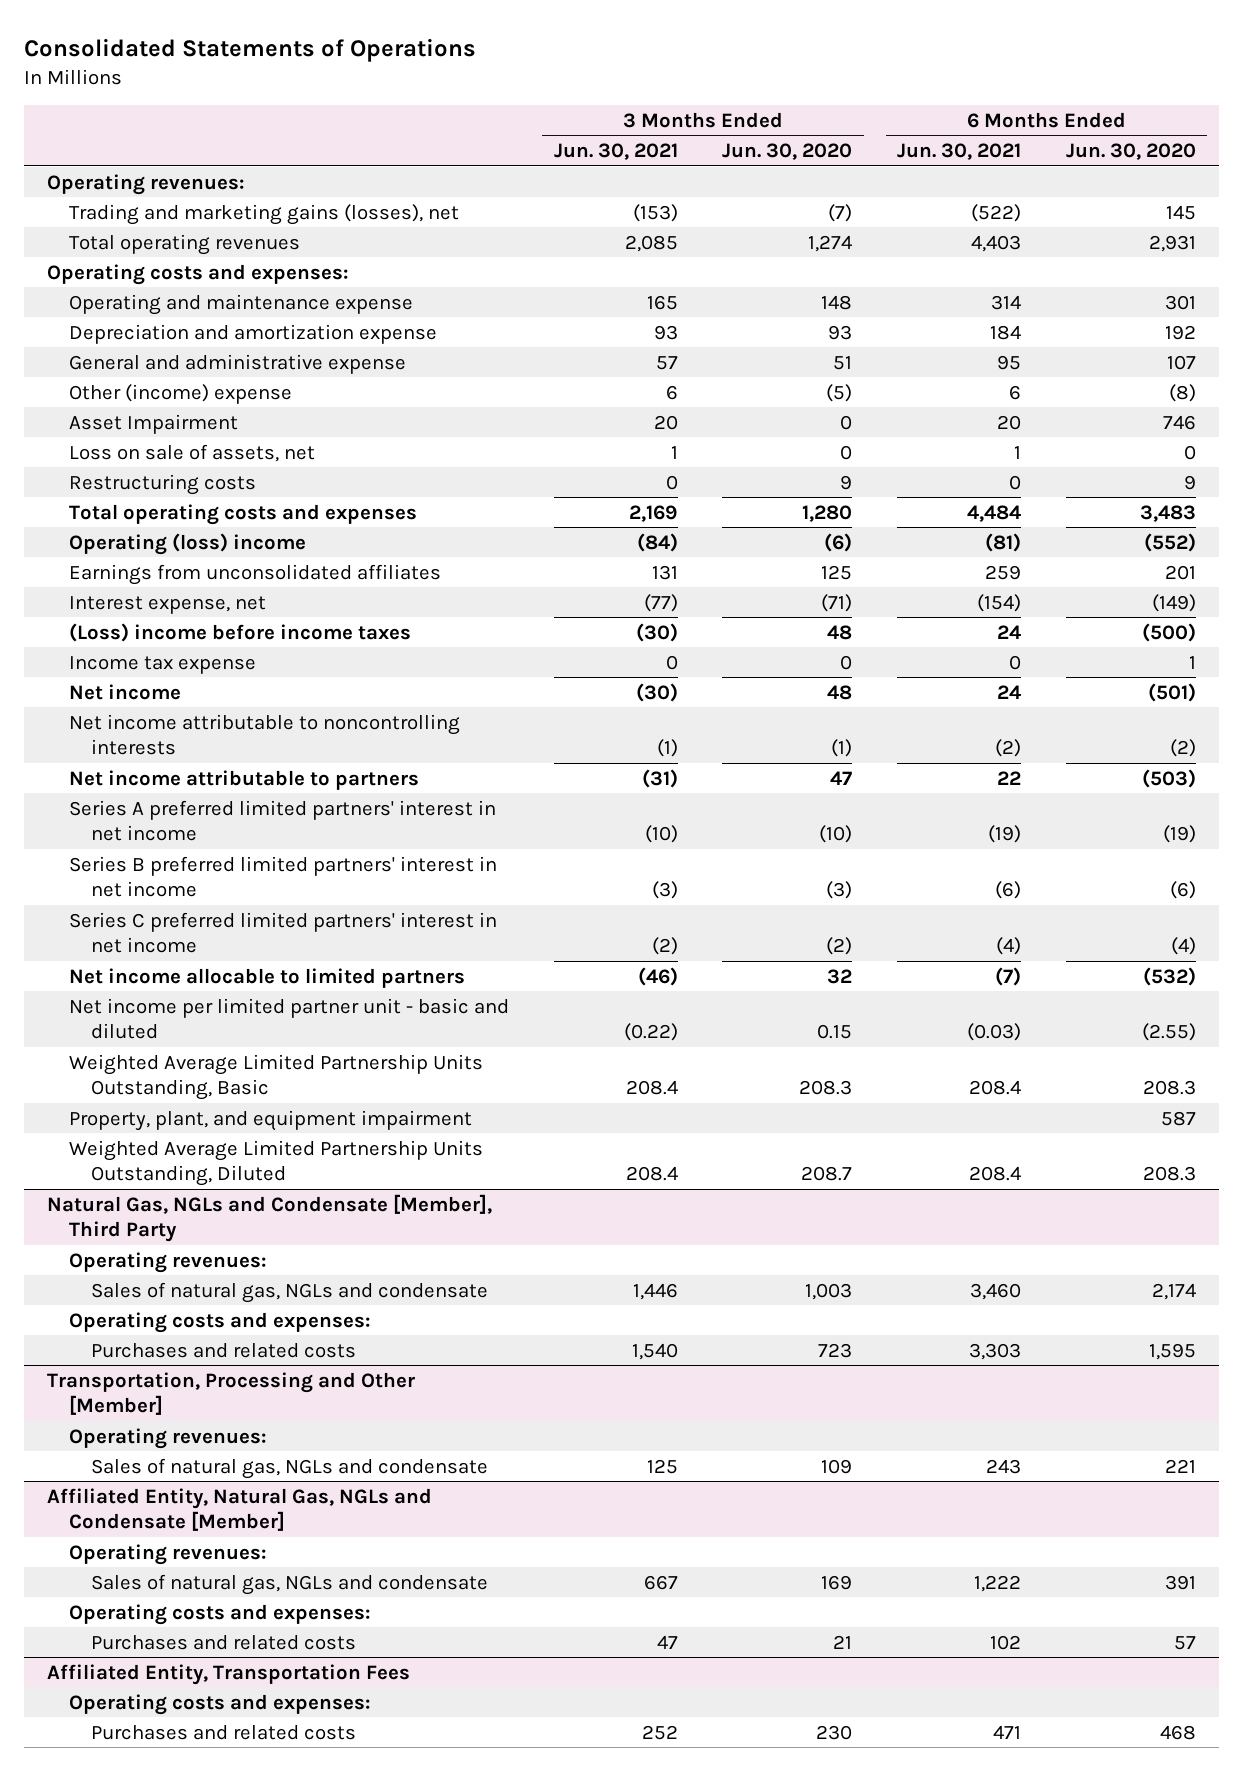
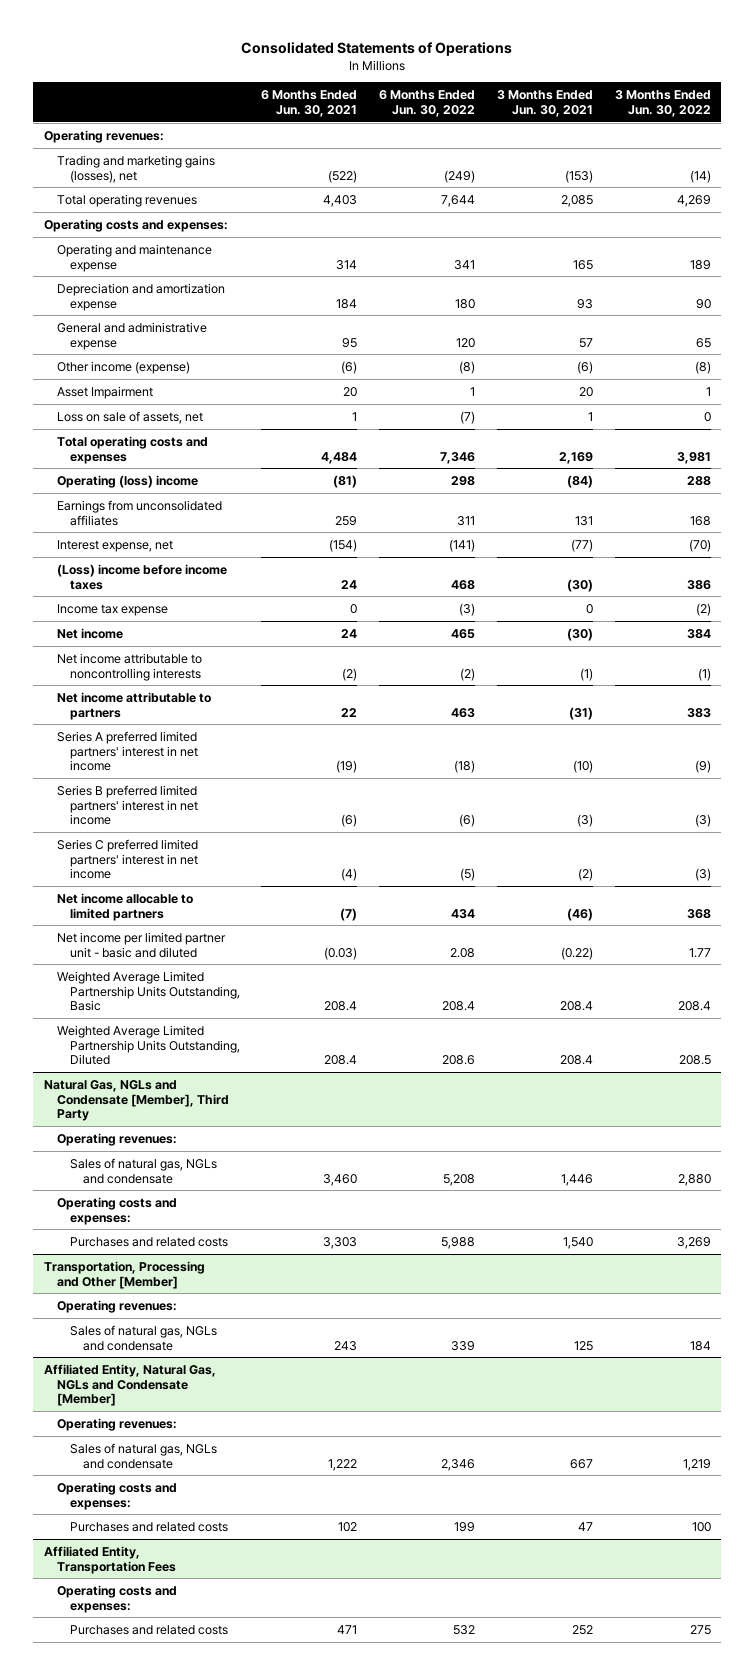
[722,143,853,161] Jun. 30, 2020 -> none
[1066,143,1197,161] Jun. 30, 2020 -> none
none -> [379,90,476,117] 6 Months Ended Jun. 30, 2022
none -> [614,90,711,117] 3 Months Ended Jun. 30, 2022
[68,383,292,404] Other (income) expense -> [56,360,190,374] Other income (expense)
[665,384,678,400] 6 -> [576,360,593,374] (6)
[1009,384,1022,400] 6 -> [341,360,358,374] (6)
[68,473,256,495] Restructuring costs -> none
[68,1109,472,1131] Property, plant, and equipment impairment -> none

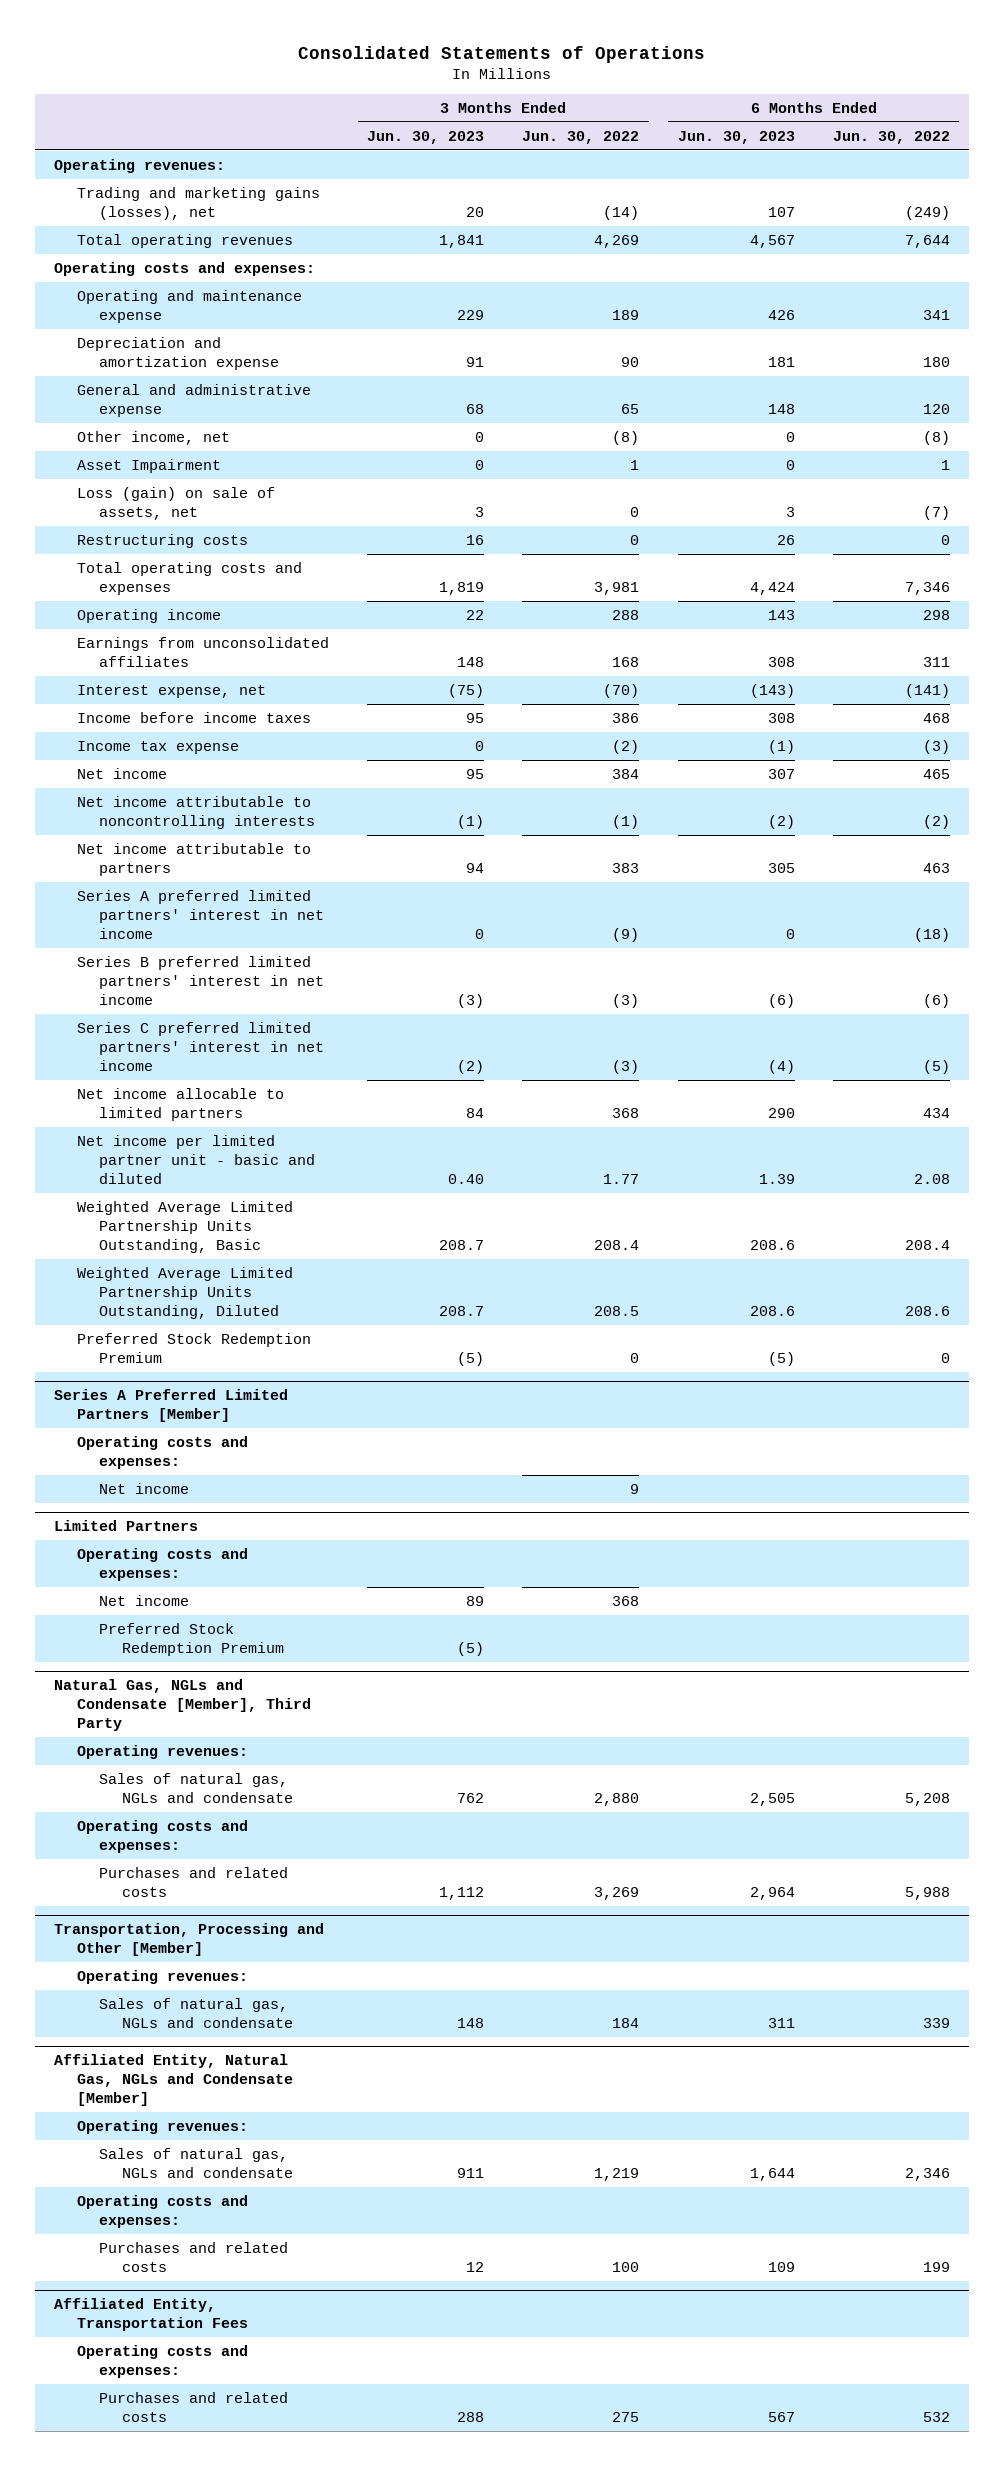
[261,90,358,117] 6 Months Ended Jun. 30, 2021 -> none
[496,90,593,117] 3 Months Ended Jun. 30, 2021 -> none
none -> [367,130,485,144] Jun. 30, 2023
none -> [677,130,795,144] Jun. 30, 2023
[56,360,190,374] Other income (expense) -> [76,430,230,445] Other income, net
[56,410,203,424] Loss on sale of assets, net -> [76,486,275,520] Loss (gain) on sale of assets, net
none -> [76,533,248,548] Restructuring costs
[56,474,198,488] Operating (loss) income -> [76,608,221,623] Operating income
[56,563,227,590] (Loss) income before income taxes -> [76,711,311,723] Income before income taxes
none -> [76,1332,311,1363] Preferred Stock Redemption Premium
none -> [54,1389,289,1423] Series A Preferred Limited Partners [Member]
none -> [76,1435,248,1469] Operating costs and expenses:
none -> [99,1482,190,1494] Net income
none -> [54,1520,199,1532] Limited Partners
none -> [76,1547,248,1581] Operating costs and expenses:
none -> [99,1594,190,1606] Net income
none -> [99,1622,284,1656] Preferred Stock Redemption Premium

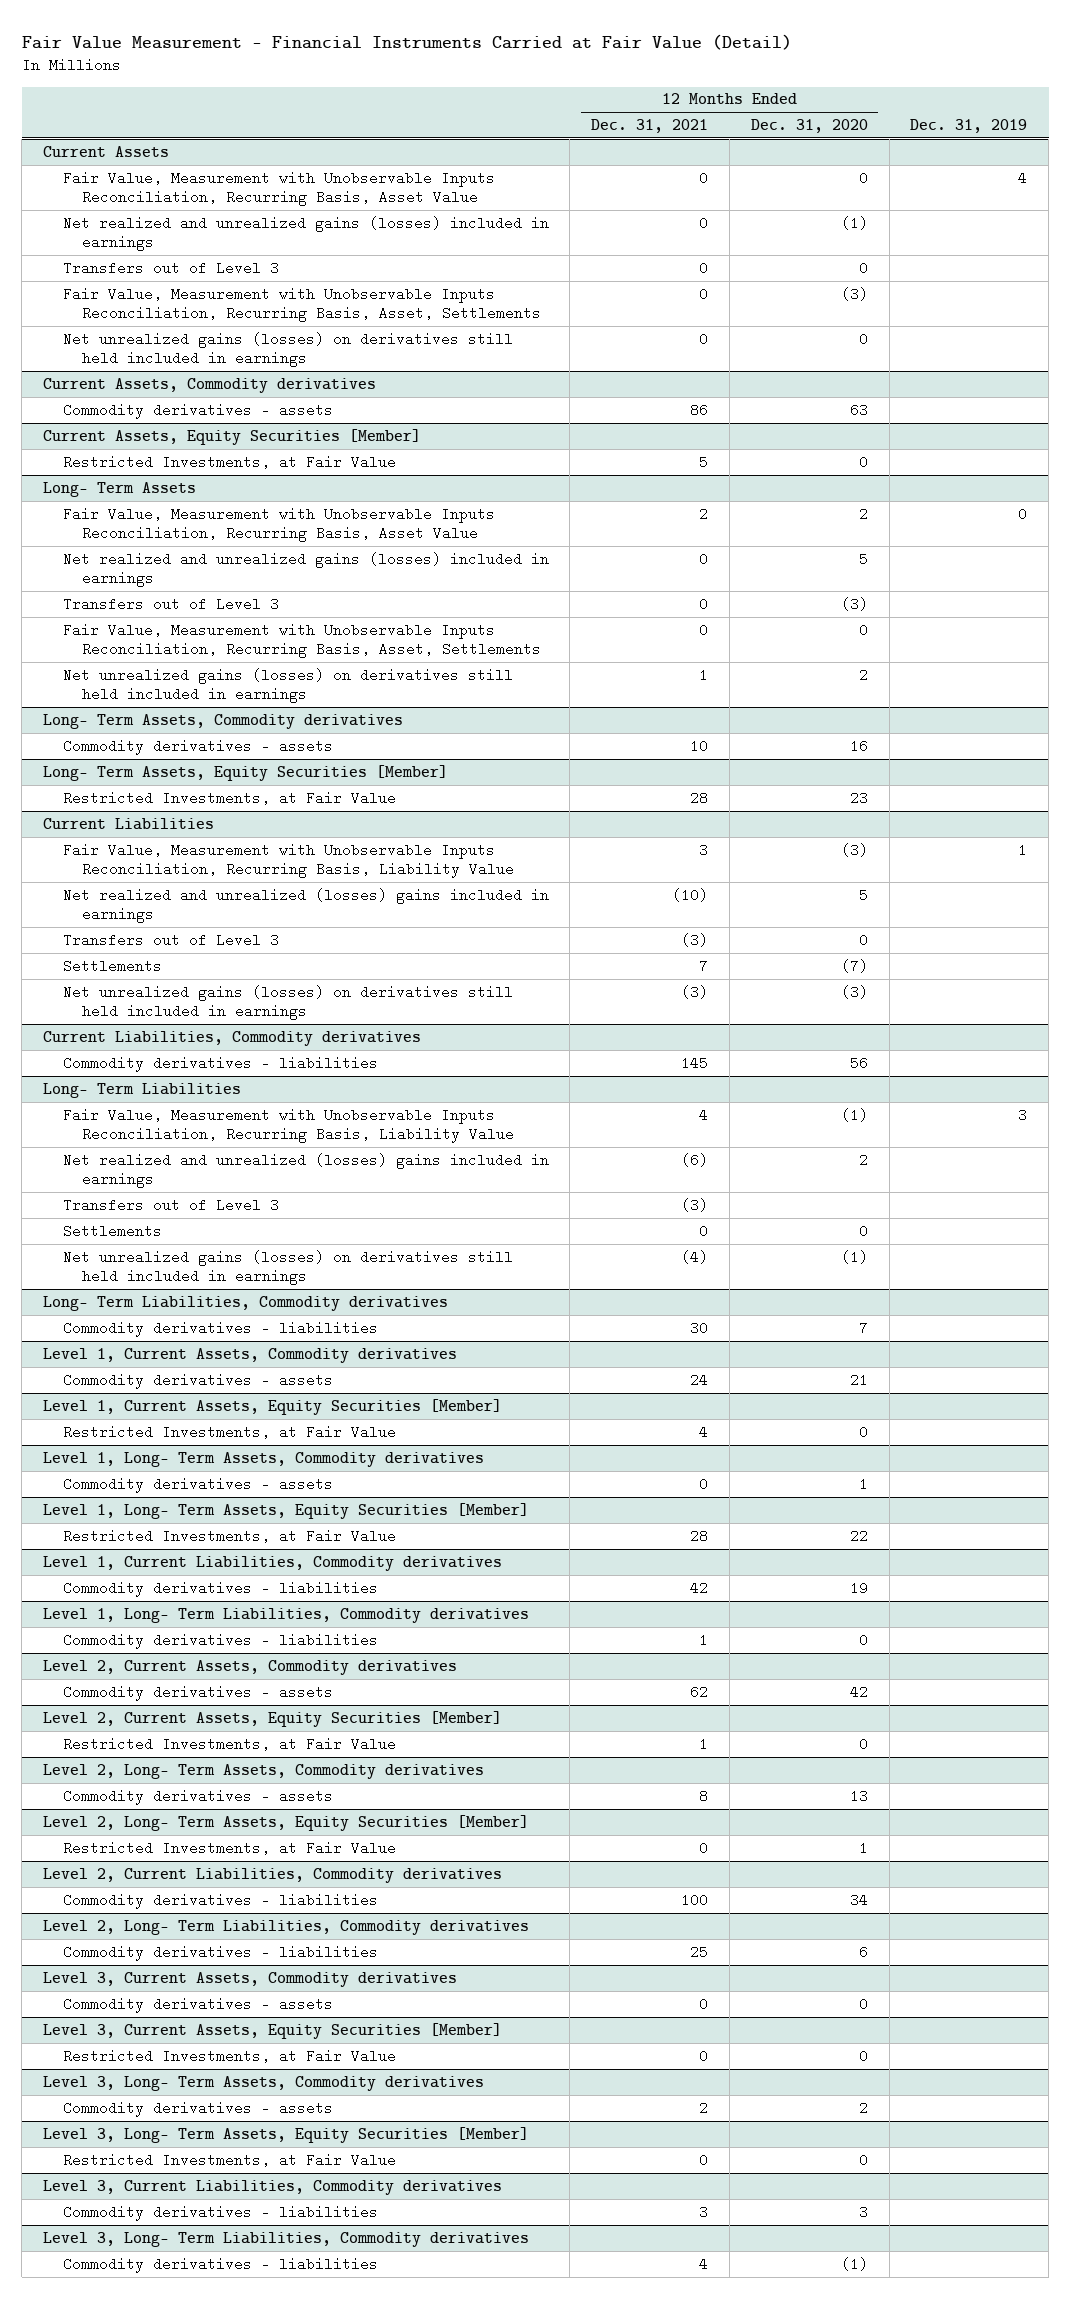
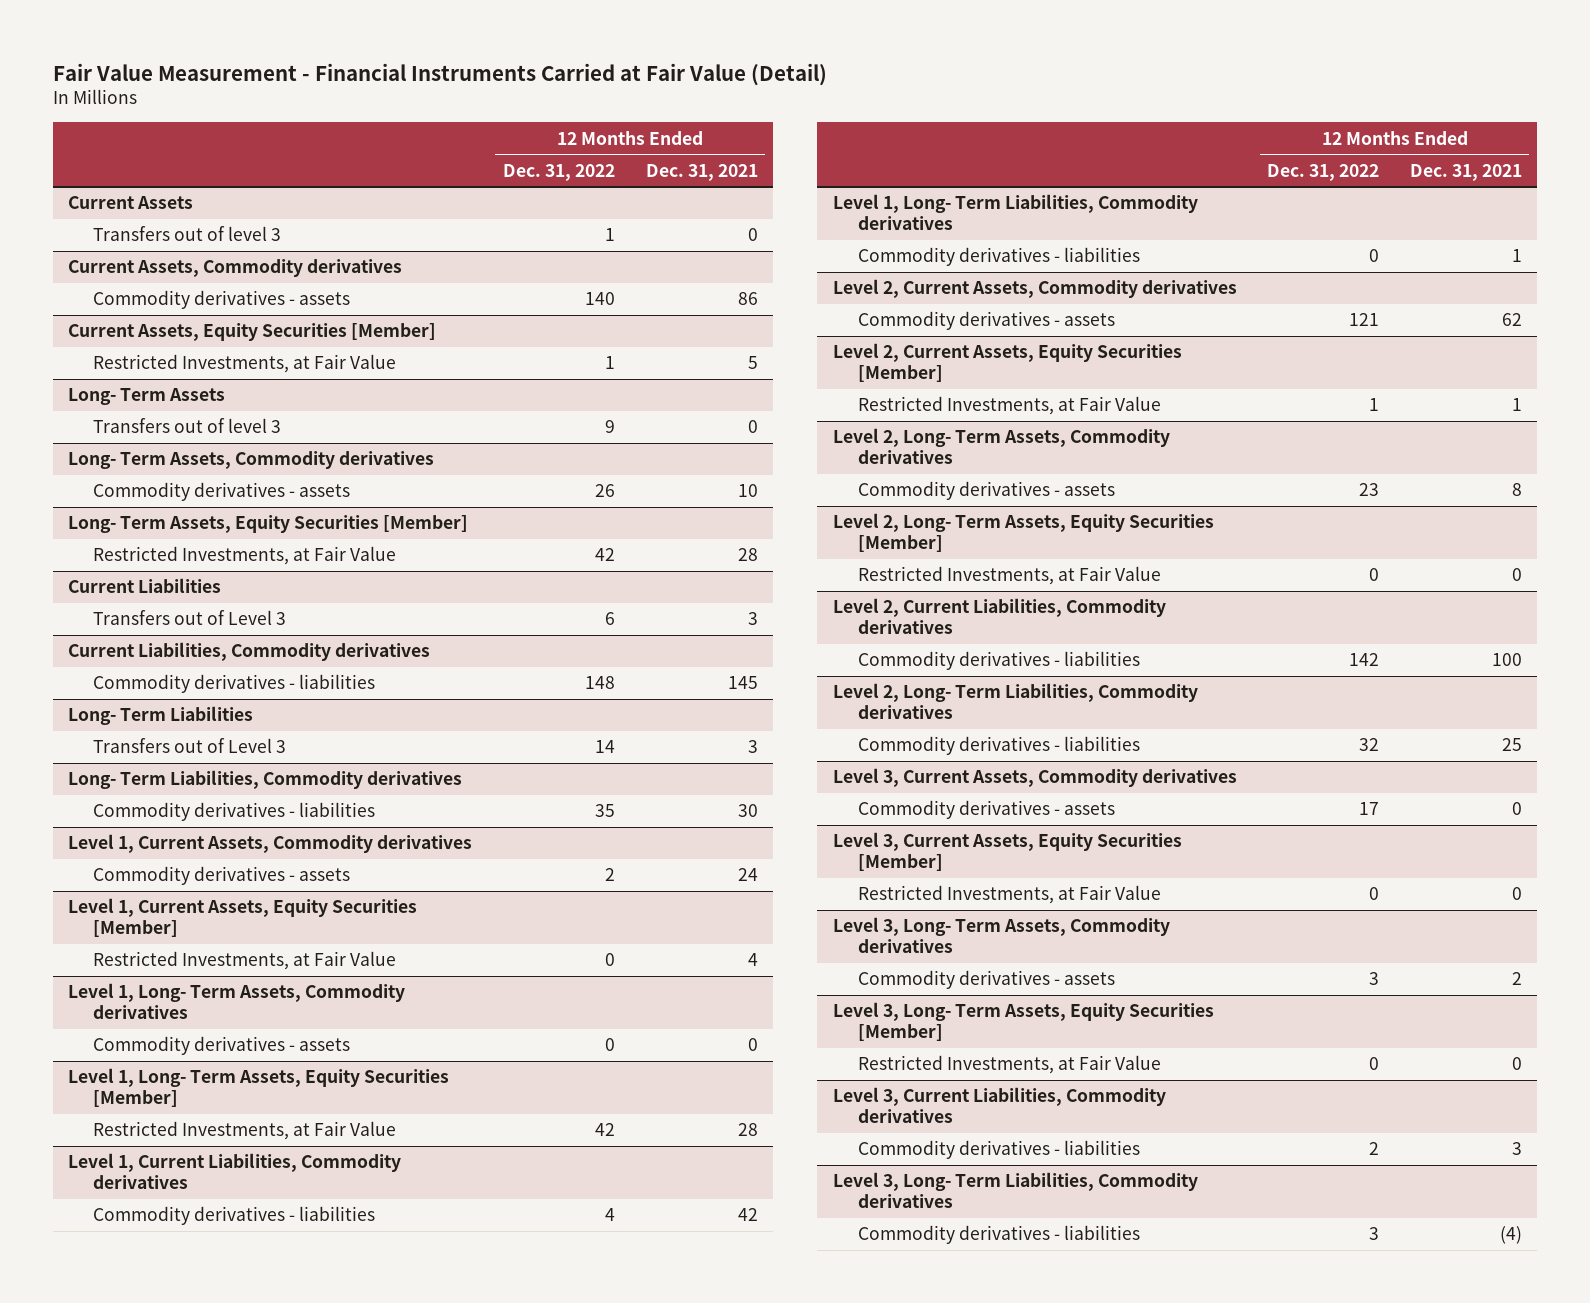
[750,119,868,134] Dec. 31, 2020 -> none
[910,119,1028,134] Dec. 31, 2019 -> none
none -> [503,163,616,181] Dec. 31, 2022
[62,170,495,207] Fair Value, Measurement with Unobservable Inputs Reconciliation, Recurring Basis, Asset Value -> none
[62,215,549,252] Net realized and unrealized gains (losses) included in earnings -> none
[62,286,542,323] Fair Value, Measurement with Unobservable Inputs Reconciliation, Recurring Basis, Asset, Settlements -> none
[62,331,513,368] Net unrealized gains (losses) on derivatives still held included in earnings -> none
[62,260,279,275] Transfers out of Level 3 -> [93,226,282,242] Transfers out of level 3
[62,506,495,543] Fair Value, Measurement with Unobservable Inputs Reconciliation, Recurring Basis, Asset Value -> none
[62,551,549,588] Net realized and unrealized gains (losses) included in earnings -> none
[62,622,542,659] Fair Value, Measurement with Unobservable Inputs Reconciliation, Recurring Basis, Asset, Settlements -> none
[62,667,513,704] Net unrealized gains (losses) on derivatives still held included in earnings -> none
[62,596,279,611] Transfers out of Level 3 -> [93,418,282,434] Transfers out of level 3
[62,842,515,879] Fair Value, Measurement with Unobservable Inputs Reconciliation, Recurring Basis, Liability Value -> none
[62,887,549,924] Net realized and unrealized (losses) gains included in earnings -> none
[62,958,162,973] Settlements -> none
[62,984,513,1021] Net unrealized gains (losses) on derivatives still held included in earnings -> none
[681,932,709,947] (3) -> [747,612,758,626] 3
[62,1107,515,1144] Fair Value, Measurement with Unobservable Inputs Reconciliation, Recurring Basis, Liability Value -> none
[62,1152,549,1189] Net realized and unrealized (losses) gains included in earnings -> none
[62,1223,162,1238] Settlements -> none
[62,1249,513,1286] Net unrealized gains (losses) on derivatives still held included in earnings -> none
[681,1197,709,1212] (3) -> [747,740,758,754] 3
[699,2256,709,2271] 4 -> [1499,1226,1522,1245] (4)

